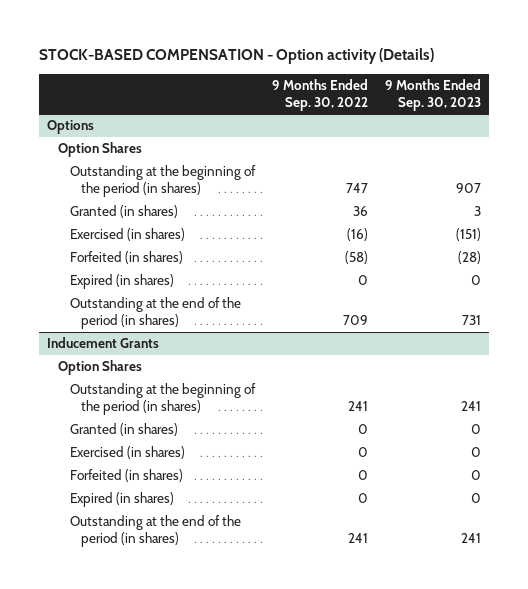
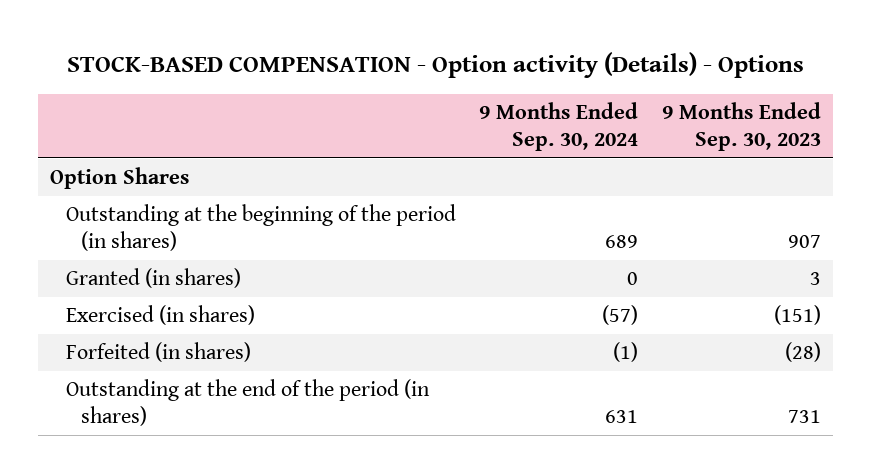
[38,47,434,64] STOCK-BASED COMPENSATION - Option activity (Details) -> [66,51,804,78] STOCK-BASED COMPENSATION - Option activity (Details) - Options
[271,78,368,111] 9 Months Ended Sep. 30, 2022 -> none
none -> [479,102,639,151] 9 Months Ended Sep. 30, 2024
[47,120,95,135] Options -> none
[69,274,174,290] Expired (in shares) -> none
[47,337,160,349] Inducement Grants -> none
[58,360,143,376] Option Shares -> none
[69,383,256,416] Outstanding at the beginning of the period (in shares) -> none
[69,423,178,437] Granted (in shares) -> none
[69,446,185,460] Exercised (in shares) -> none
[69,469,183,483] Forfeited (in shares) -> none
[69,492,174,508] Expired (in shares) -> none
[69,515,241,548] Outstanding at the end of the period (in shares) -> none

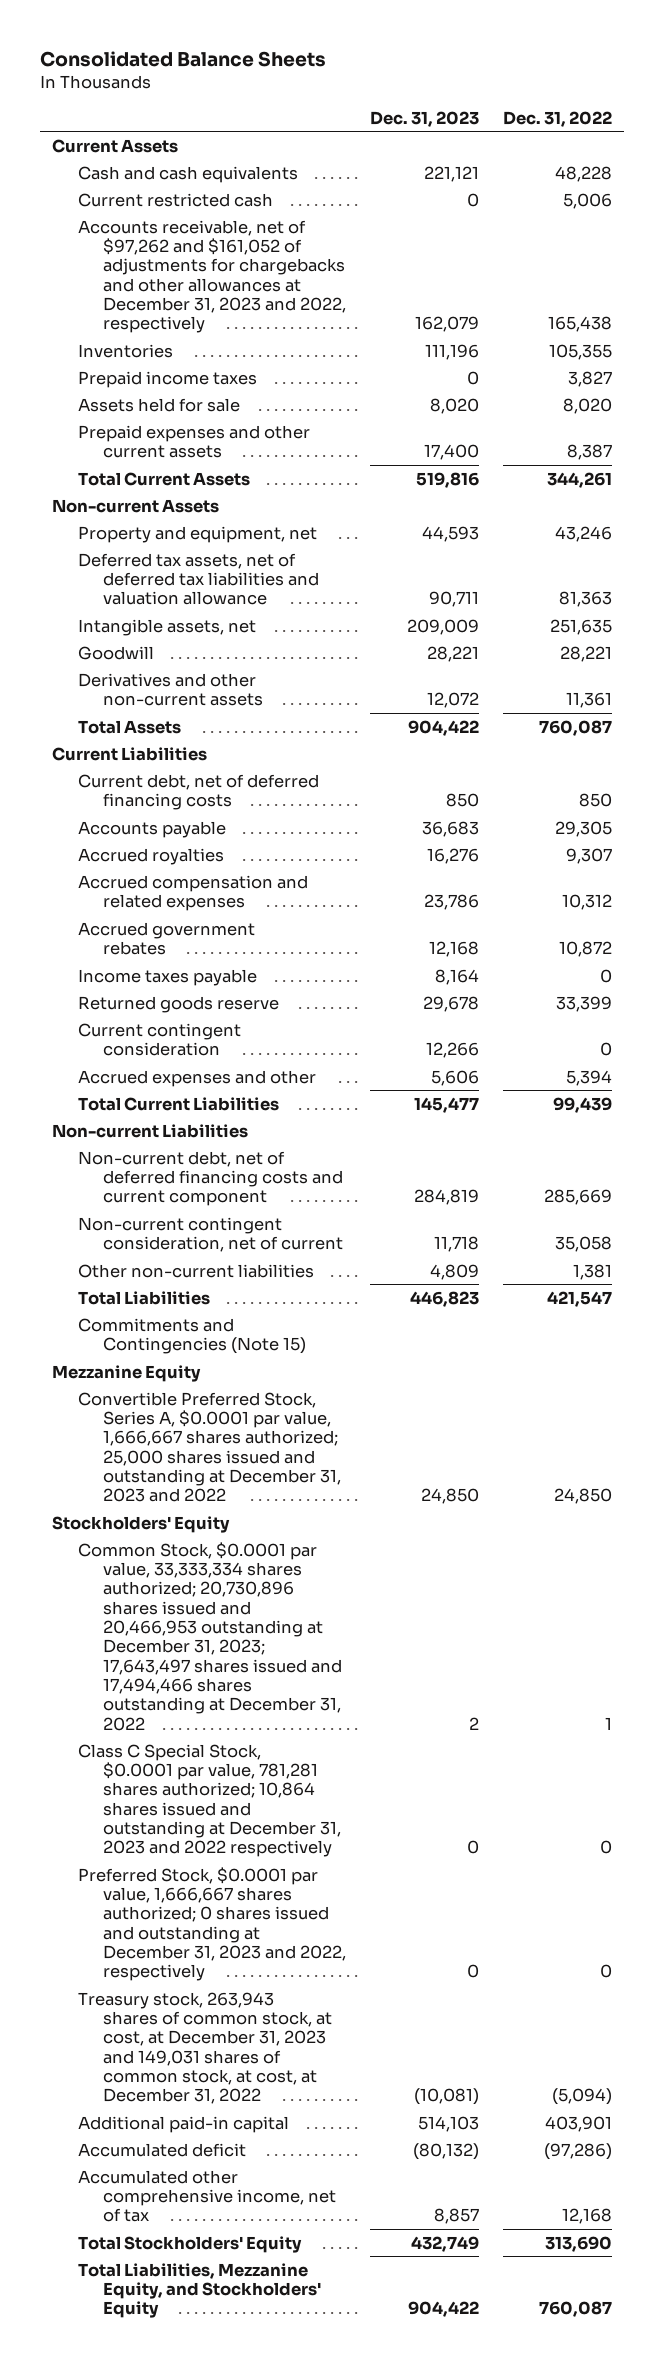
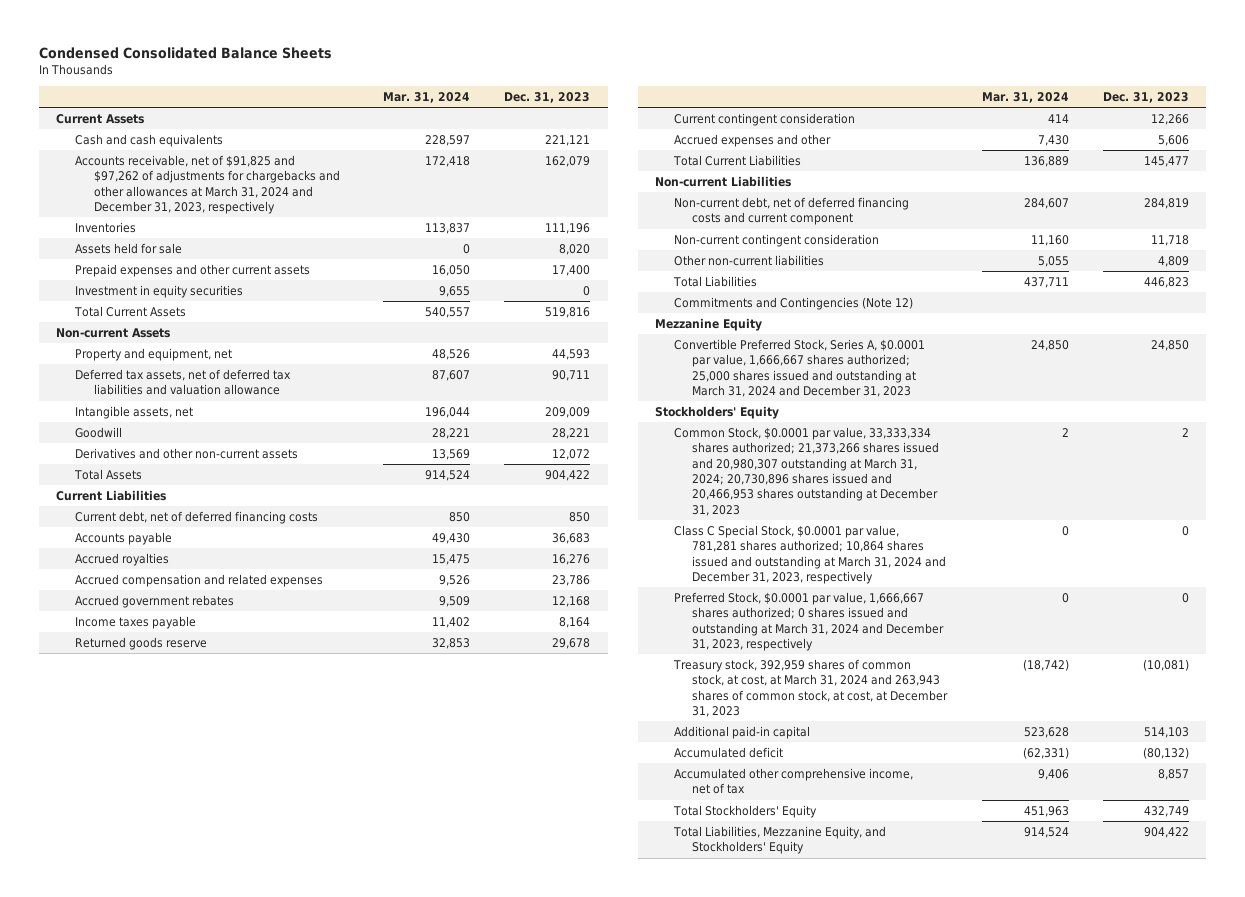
[40,50,327,67] Consolidated Balance Sheets -> [39,46,333,59] Condensed Consolidated Balance Sheets
[503,110,613,127] Dec. 31, 2022 -> none
none -> [383,92,471,104] Mar. 31, 2024
[77,192,273,207] Current restricted cash -> none
[77,219,346,334] Accounts receivable, net of $97,262 and $161,052 of adjustments for chargebacks and other allowances at December 31, 2023 and 2022, respectively -> [75,154,340,215] Accounts receivable, net of $91,825 and $97,262 of adjustments for chargebacks and other allowances at March 31, 2024 and December 31, 2023, respectively
[77,370,257,388] Prepaid income taxes -> none
none -> [75,284,244,298] Investment in equity securities
[77,1216,343,1252] Non-current contingent consideration, net of current -> [673,233,879,247] Non-current contingent consideration
[77,1317,306,1354] Commitments and Contingencies (Note 15) -> [673,296,913,310] Commitments and Contingencies (Note 12)
[77,1391,341,1503] Convertible Preferred Stock, Series A, $0.0001 par value, 1,666,667 shares authorized; 25,000 shares issued and outstanding at December 31, 2023 and 2022 -> [673,338,925,398] Convertible Preferred Stock, Series A, $0.0001 par value, 1,666,667 shares authorized; 25,000 shares issued and outstanding at March 31, 2024 and December 31, 2023
[77,1541,342,1731] Common Stock, $0.0001 par value, 33,333,334 shares authorized; 20,730,896 shares issued and 20,466,953 outstanding at December 31, 2023; 17,643,497 shares issued and 17,494,466 shares outstanding at December 31, 2022 -> [673,426,940,516] Common Stock, $0.0001 par value, 33,333,334 shares authorized; 21,373,266 shares issued and 20,980,307 outstanding at March 31, 2024; 20,730,896 shares issued and 20,466,953 shares outstanding at December 31, 2023
[77,1743,341,1858] Class C Special Stock, $0.0001 par value, 781,281 shares authorized; 10,864 shares issued and outstanding at December 31, 2023 and 2022 respectively -> [673,524,947,585] Class C Special Stock, $0.0001 par value, 781,281 shares authorized; 10,864 shares issued and outstanding at March 31, 2024 and December 31, 2023, respectively
[77,1866,346,1982] Preferred Stock, $0.0001 par value, 1,666,667 shares authorized; 0 shares issued and outstanding at December 31, 2023 and 2022, respectively -> [673,591,945,652] Preferred Stock, $0.0001 par value, 1,666,667 shares authorized; 0 shares issued and outstanding at March 31, 2024 and December 31, 2023, respectively
[77,1991,332,2105] Treasury stock, 263,943 shares of common stock, at cost, at December 31, 2023 and 149,031 shares of common stock, at cost, at December 31, 2022 -> [672,658,949,718] Treasury stock, 392,959 shares of common stock, at cost, at March 31, 2024 and 263,943 shares of common stock, at cost, at December 31, 2023

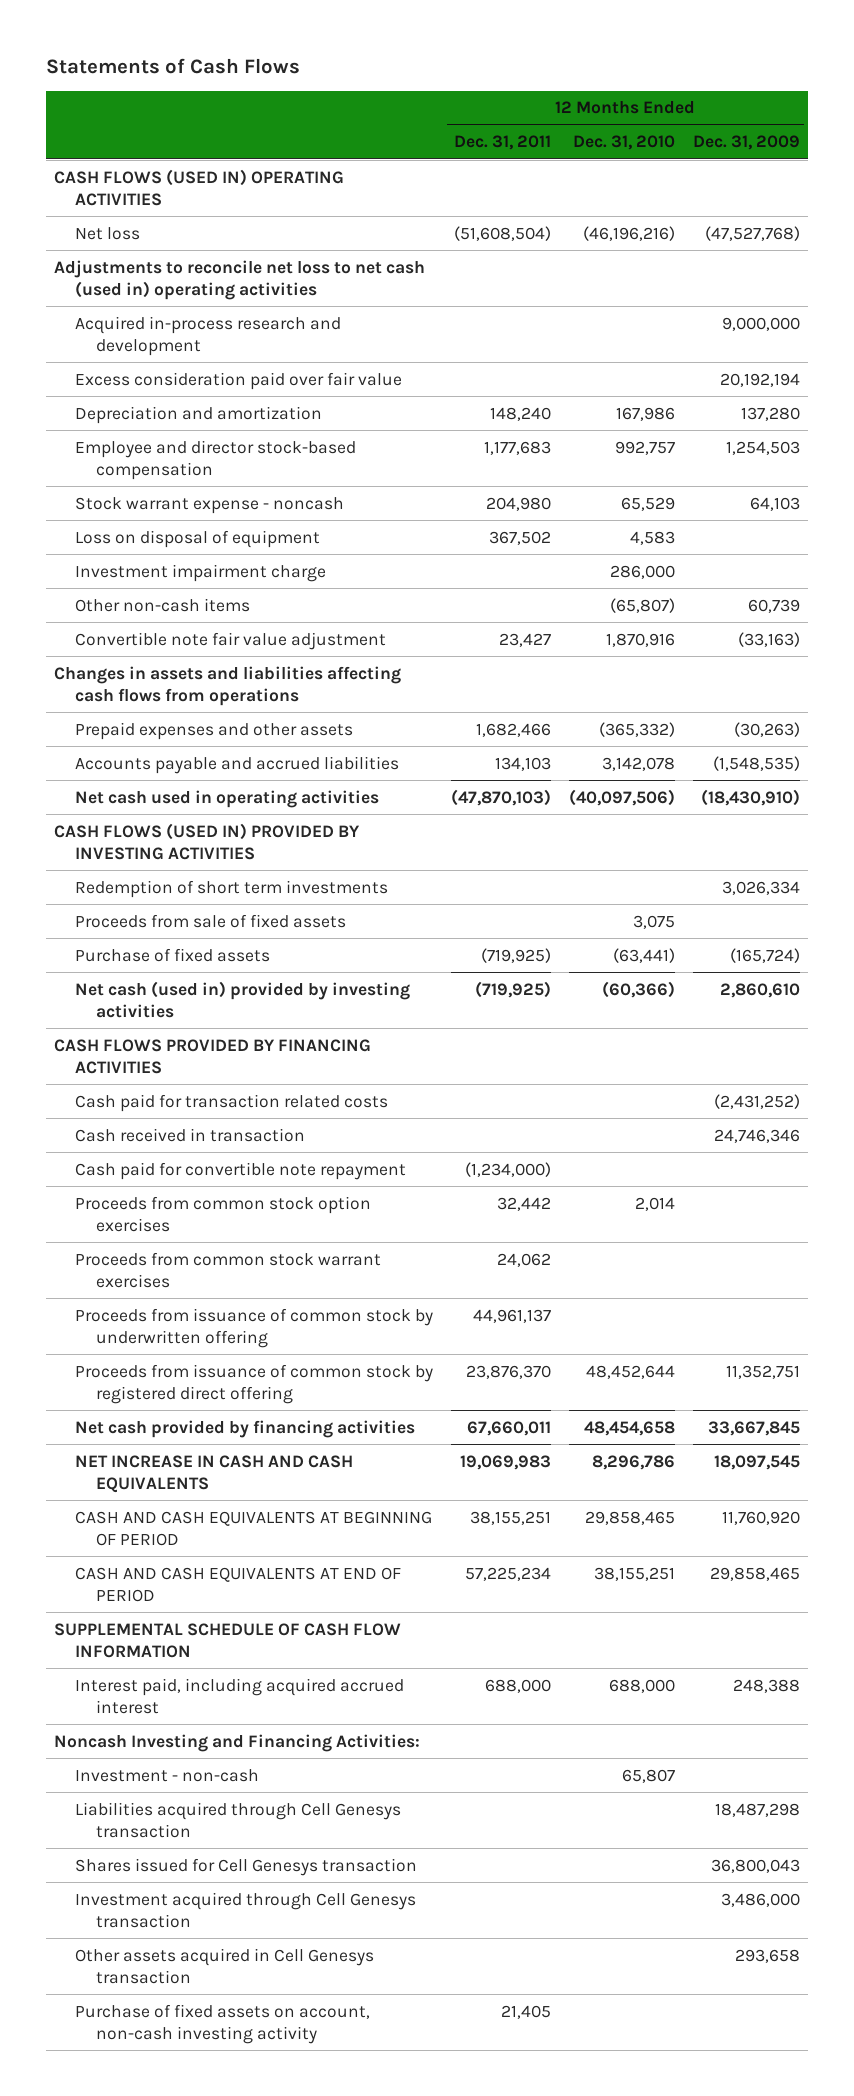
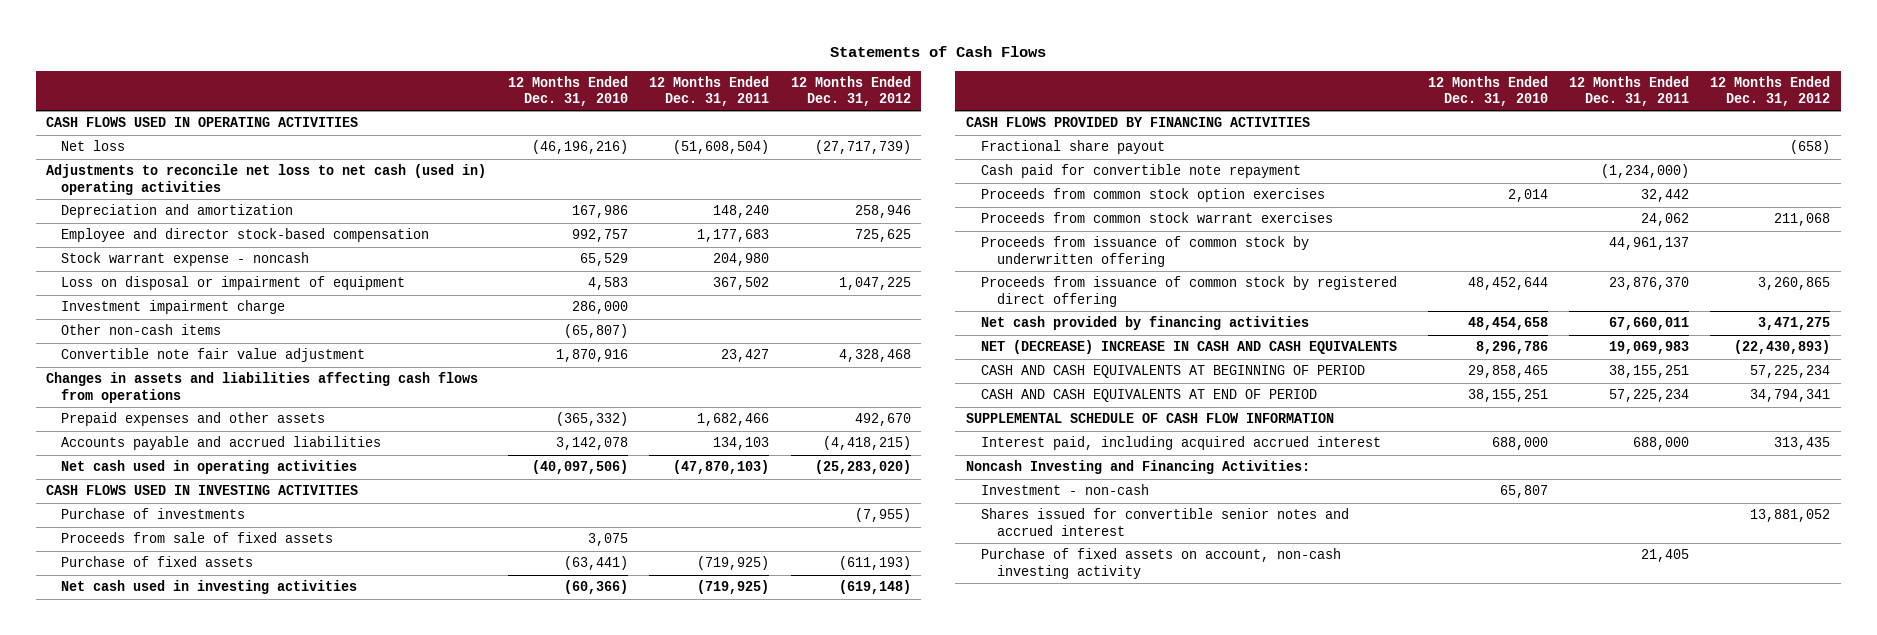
[692,135,800,151] Dec. 31, 2009 -> none
none -> [790,75,911,107] 12 Months Ended Dec. 31, 2012
[54,168,345,206] CASH FLOWS (USED IN) OPERATING ACTIVITIES -> [46,117,359,128] CASH FLOWS USED IN OPERATING ACTIVITIES
[75,315,342,356] Acquired in-process research and development -> none
[75,371,403,390] Excess consideration paid over fair value -> none
[75,529,321,548] Loss on disposal of equipment -> [61,276,406,291] Loss on disposal or impairment of equipment
[75,879,389,898] Redemption of short term investments -> none
[54,822,361,860] CASH FLOWS (USED IN) PROVIDED BY INVESTING ACTIVITIES -> [46,485,359,496] CASH FLOWS USED IN INVESTING ACTIVITIES
none -> [61,508,246,520] Purchase of investments
[75,980,411,1018] Net cash (used in) provided by investing activities -> [61,580,358,595] Net cash used in investing activities
[75,1093,389,1112] Cash paid for transaction related costs -> none
[75,1127,306,1142] Cash received in transaction -> none
none -> [981,140,1166,155] Fractional share payout
[75,1454,354,1493] NET INCREASE IN CASH AND CASH EQUIVALENTS -> [981,340,1398,355] NET (DECREASE) INCREASE IN CASH AND CASH EQUIVALENTS
[75,1801,402,1838] Liabilities acquired through Cell Genesys transaction -> none
[75,1857,418,1876] Shares issued for Cell Genesys transaction -> none
[75,1891,417,1928] Investment acquired through Cell Genesys transaction -> none
[75,1947,375,1984] Other assets acquired in Cell Genesys transaction -> none
none -> [981,508,1350,536] Shares issued for convertible senior notes and accrued interest

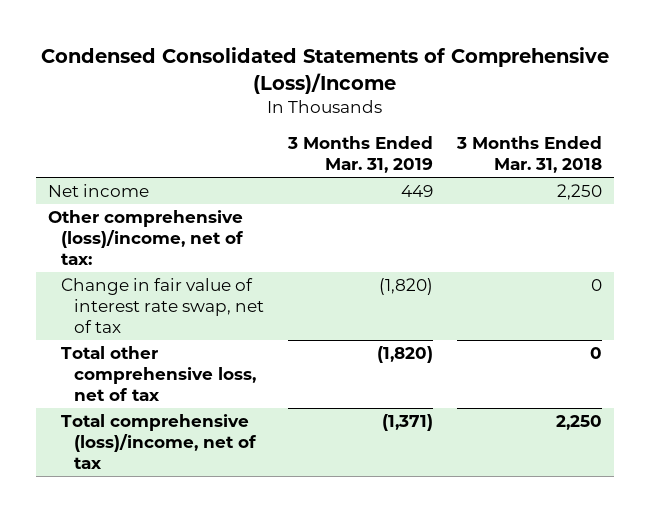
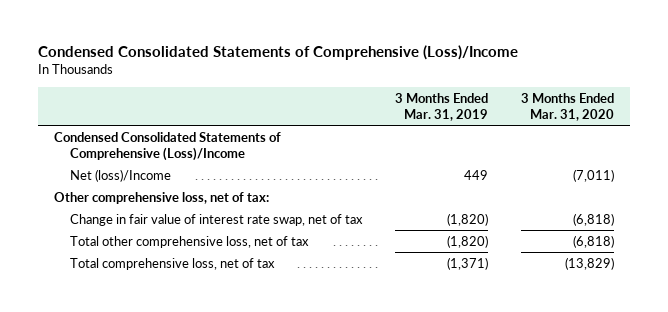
[456,136,603,174] 3 Months Ended Mar. 31, 2018 -> none
none -> [520,92,614,121] 3 Months Ended Mar. 31, 2020
none -> [54,131,282,161] Condensed Consolidated Statements of Comprehensive (Loss)/Income
[48,184,150,198] Net income -> [69,168,171,182] Net (loss)/Income
[48,210,245,266] Other comprehensive (loss)/income, net of tax: -> [54,191,270,204] Other comprehensive loss, net of tax:
[61,414,258,470] Total comprehensive (loss)/income, net of tax -> [69,257,275,270] Total comprehensive loss, net of tax

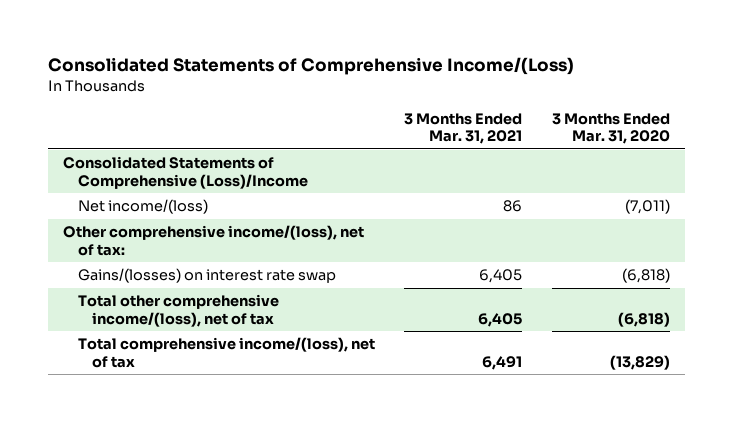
[37,45,518,61] Condensed Consolidated Statements of Comprehensive (Loss)/Income -> [48,57,575,76] Consolidated Statements of Comprehensive Income/(Loss)
[394,92,488,121] 3 Months Ended Mar. 31, 2019 -> none
none -> [404,113,523,145] 3 Months Ended Mar. 31, 2021
[54,131,282,161] Condensed Consolidated Statements of Comprehensive (Loss)/Income -> [63,156,308,189] Consolidated Statements of Comprehensive (Loss)/Income
[69,168,171,182] Net (loss)/Income -> [77,199,208,215] Net income/(loss)
[54,191,270,204] Other comprehensive loss, net of tax: -> [63,225,365,256] Other comprehensive income/(loss), net of tax:
[69,213,363,226] Change in fair value of interest rate swap, net of tax -> [77,268,336,284] Gains/(losses) on interest rate swap
[69,235,309,248] Total other comprehensive loss, net of tax -> [77,294,279,327] Total other comprehensive income/(loss), net of tax
[69,257,275,270] Total comprehensive loss, net of tax -> [77,337,375,368] Total comprehensive income/(loss), net of tax

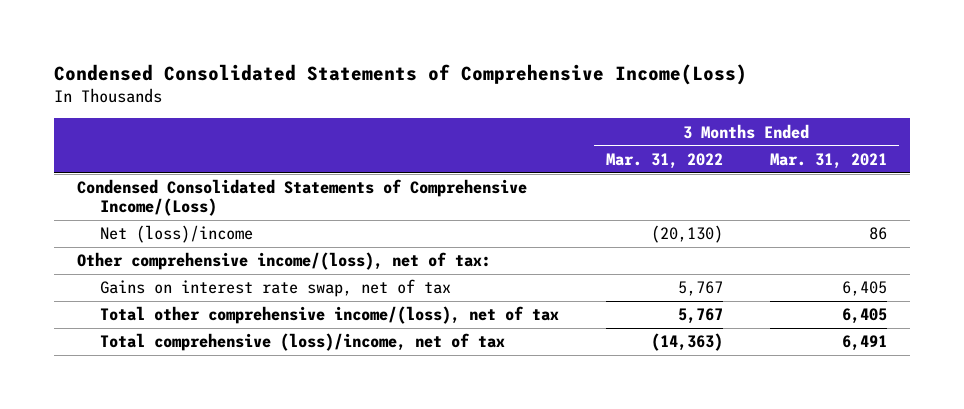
[48,57,575,76] Consolidated Statements of Comprehensive Income/(Loss) -> [53,63,747,85] Condensed Consolidated Statements of Comprehensive Income(Loss)
[551,113,670,145] 3 Months Ended Mar. 31, 2020 -> none
none -> [605,152,723,169] Mar. 31, 2022
[63,156,308,189] Consolidated Statements of Comprehensive (Loss)/Income -> [77,179,528,217] Condensed Consolidated Statements of Comprehensive Income/(Loss)
[77,199,208,215] Net income/(loss) -> [99,225,253,244] Net (loss)/income
[77,268,336,284] Gains/(losses) on interest rate swap -> [99,279,451,298] Gains on interest rate swap, net of tax
[77,337,375,368] Total comprehensive income/(loss), net of tax -> [99,333,505,352] Total comprehensive (loss)/income, net of tax

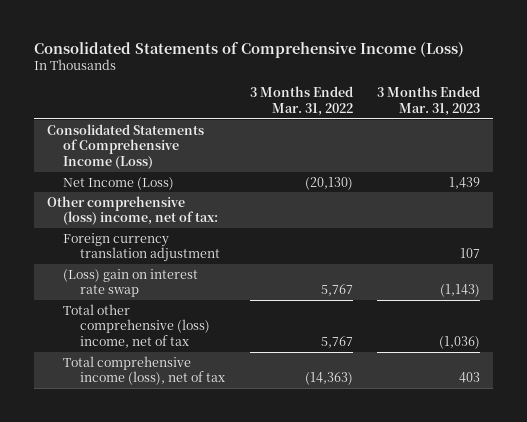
[53,63,747,85] Condensed Consolidated Statements of Comprehensive Income(Loss) -> [34,41,465,58] Consolidated Statements of Comprehensive Income (Loss)
[769,152,887,169] Mar. 31, 2021 -> none
none -> [377,86,481,117] 3 Months Ended Mar. 31, 2023
[77,179,528,217] Condensed Consolidated Statements of Comprehensive Income/(Loss) -> [46,123,204,170] Consolidated Statements of Comprehensive Income (Loss)
[99,225,253,244] Net (loss)/income -> [63,176,175,190] Net Income (Loss)
[77,252,492,271] Other comprehensive income/(loss), net of tax: -> [46,195,219,226] Other comprehensive (loss) income, net of tax:
none -> [63,232,220,263] Foreign currency translation adjustment
[99,279,451,298] Gains on interest rate swap, net of tax -> [63,268,199,298] (Loss) gain on interest rate swap
[99,306,559,325] Total other comprehensive income/(loss), net of tax -> [63,303,210,349] Total other comprehensive (loss) income, net of tax
[99,333,505,352] Total comprehensive (loss)/income, net of tax -> [63,355,225,386] Total comprehensive income (loss), net of tax

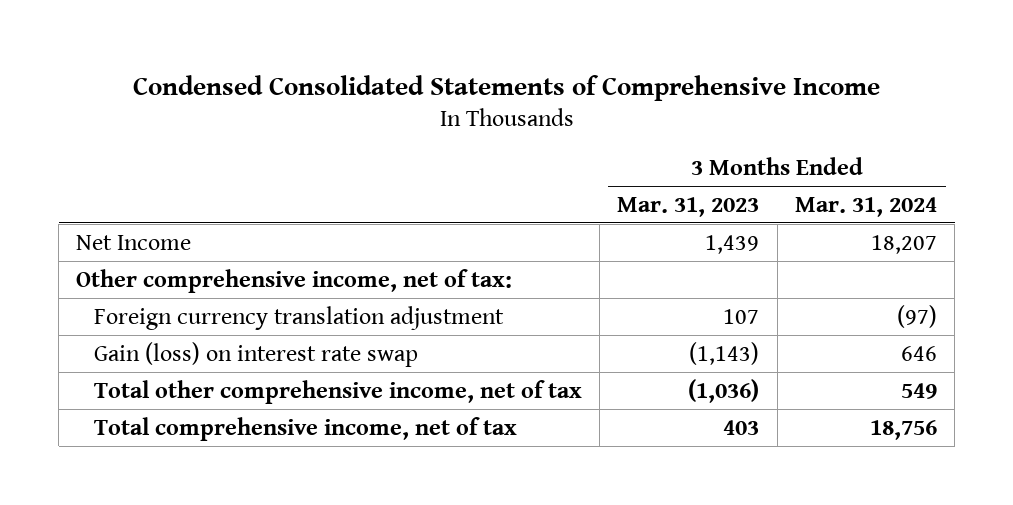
[34,41,465,58] Consolidated Statements of Comprehensive Income (Loss) -> [132,74,880,101] Condensed Consolidated Statements of Comprehensive Income
[249,86,353,117] 3 Months Ended Mar. 31, 2022 -> none
none -> [794,196,937,217] Mar. 31, 2024
[46,123,204,170] Consolidated Statements of Comprehensive Income (Loss) -> none
[63,176,175,190] Net Income (Loss) -> [76,234,192,250] Net Income
[46,195,219,226] Other comprehensive (loss) income, net of tax: -> [76,268,513,293] Other comprehensive income, net of tax:
[63,268,199,298] (Loss) gain on interest rate swap -> [93,341,418,367] Gain (loss) on interest rate swap
[63,303,210,349] Total other comprehensive (loss) income, net of tax -> [93,379,582,404] Total other comprehensive income, net of tax
[63,355,225,386] Total comprehensive income (loss), net of tax -> [93,416,517,441] Total comprehensive income, net of tax

